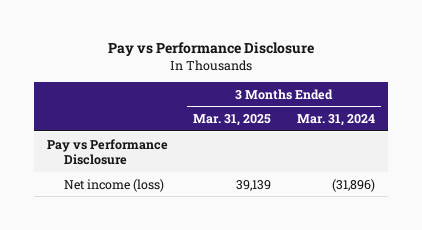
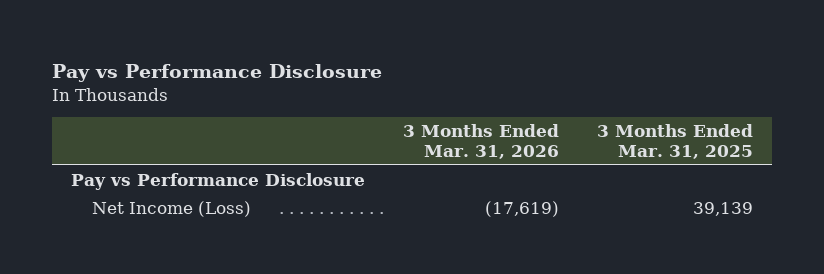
[296,113,375,126] Mar. 31, 2024 -> none
none -> [403,124,560,160] 3 Months Ended Mar. 31, 2026
[64,178,165,192] Net income (loss) -> [92,201,252,218] Net Income (Loss)

